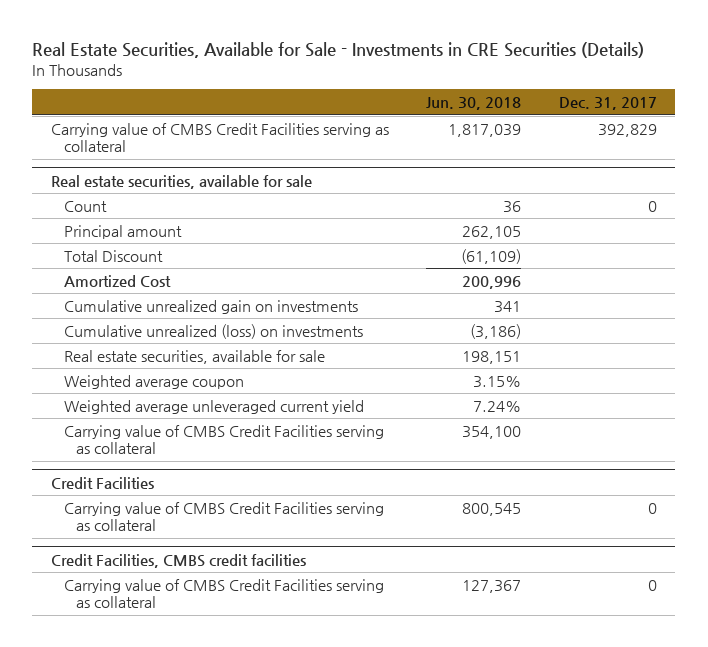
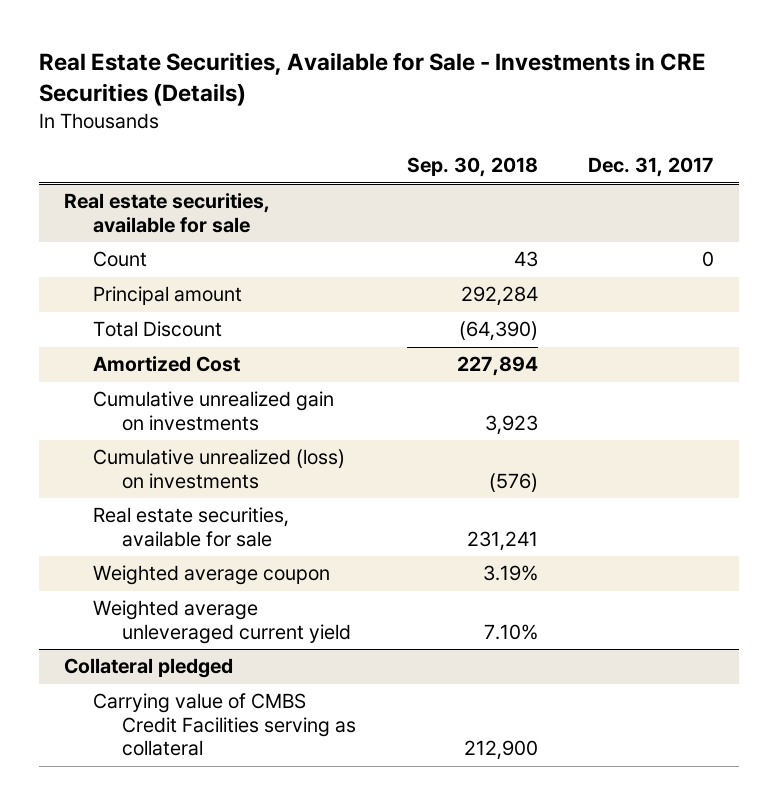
[426,97,522,111] Jun. 30, 2018 -> none
none -> [406,157,538,178] Sep. 30, 2018
[50,122,389,153] Carrying value of CMBS Credit Facilities serving as collateral -> none
[63,424,384,455] Carrying value of CMBS Credit Facilities serving as collateral -> none
[50,476,154,489] Credit Facilities -> none
[63,501,384,532] Carrying value of CMBS Credit Facilities serving as collateral -> none
[50,553,306,568] Credit Facilities, CMBS credit facilities -> none
[63,578,384,609] Carrying value of CMBS Credit Facilities serving as collateral -> none
none -> [63,658,233,679] Collateral pledged
none -> [93,693,357,757] Carrying value of CMBS Credit Facilities serving as collateral

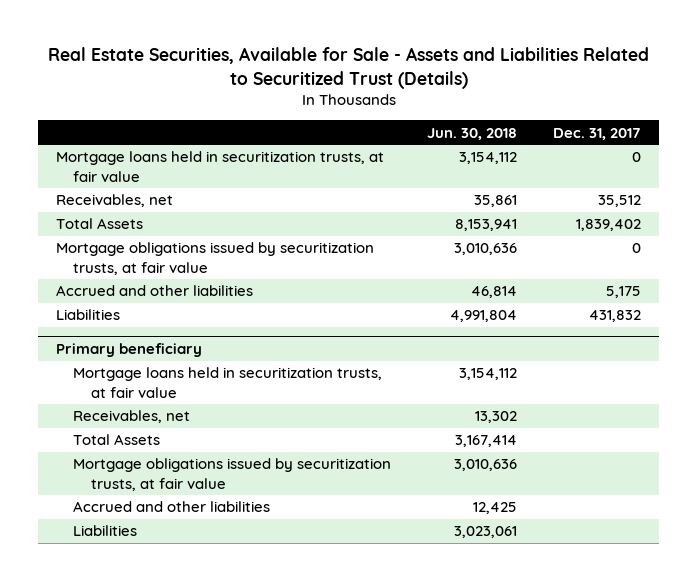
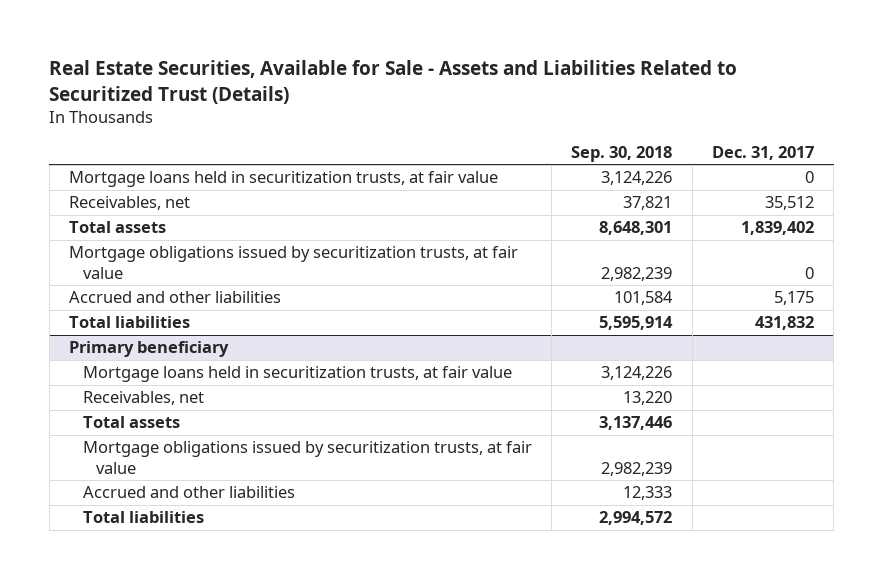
[427,127,518,140] Jun. 30, 2018 -> none
none -> [571,146,673,163] Sep. 30, 2018
[55,218,143,230] Total Assets -> [69,221,167,234] Total assets
[55,309,120,321] Liabilities -> [69,316,191,329] Total liabilities
[73,434,161,446] Total Assets -> [82,416,180,429] Total assets
[73,525,138,537] Liabilities -> [82,511,204,524] Total liabilities

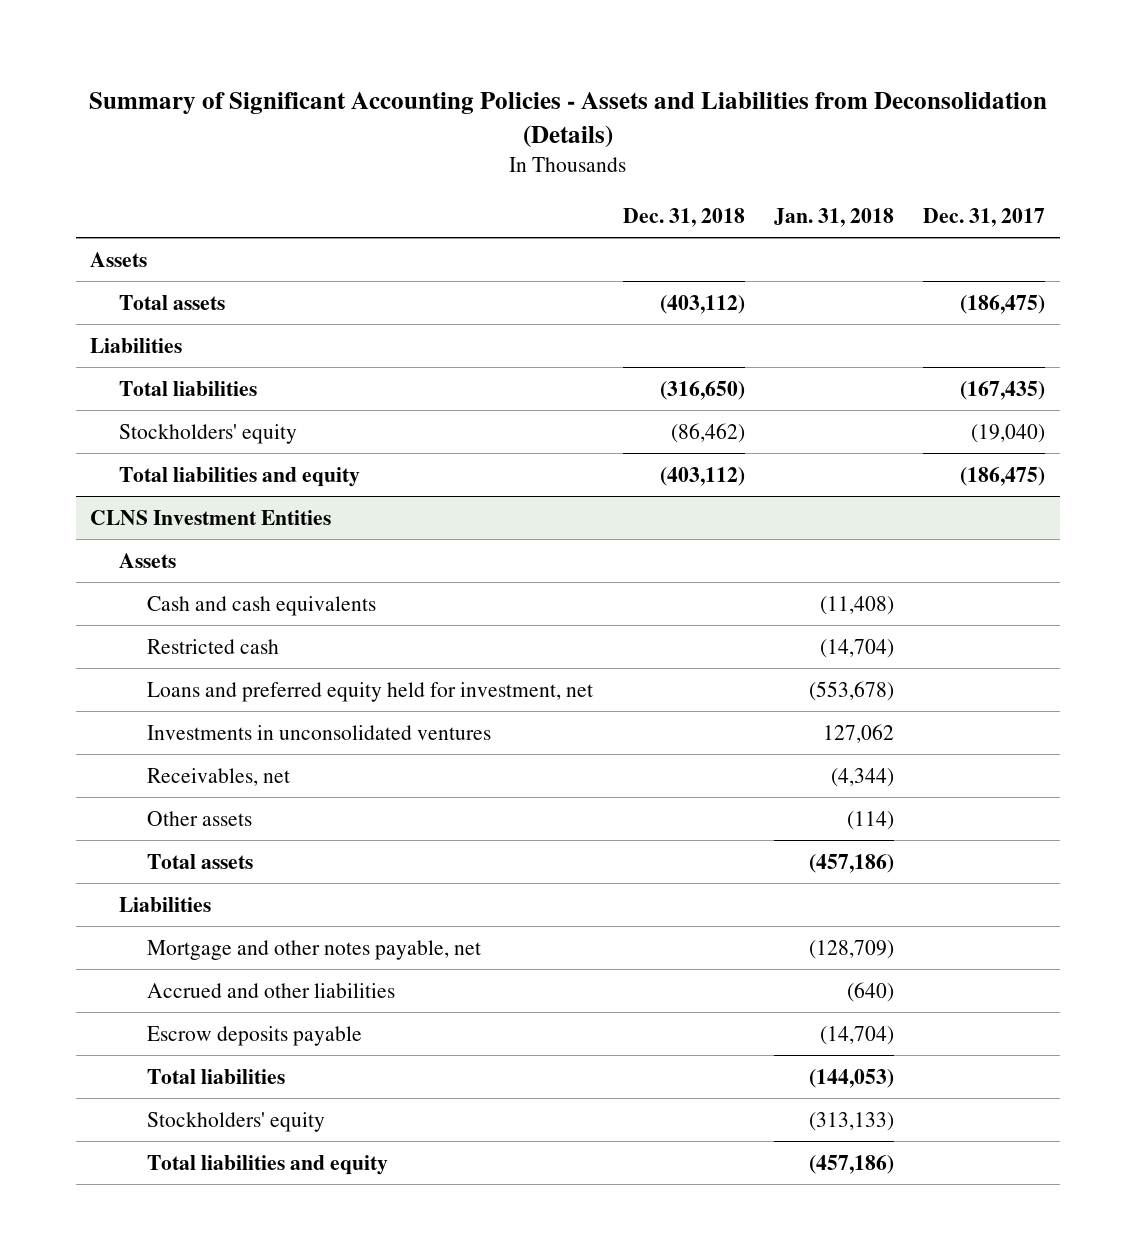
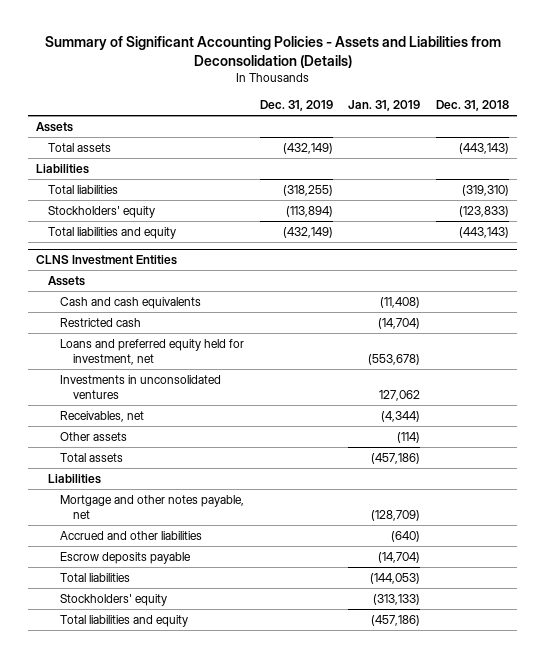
[773,207,894,227] Jan. 31, 2018 -> none
[923,207,1046,227] Dec. 31, 2017 -> none
none -> [259,100,333,112] Dec. 31, 2019
none -> [348,100,421,112] Jan. 31, 2019
[659,294,745,314] (403,112) -> [458,142,509,154] (443,143)
[659,380,745,400] (316,650) -> [461,184,509,196] (319,310)
[670,422,745,443] (86,462) -> [458,205,509,217] (123,833)
[659,466,745,486] (403,112) -> [458,226,509,238] (443,143)

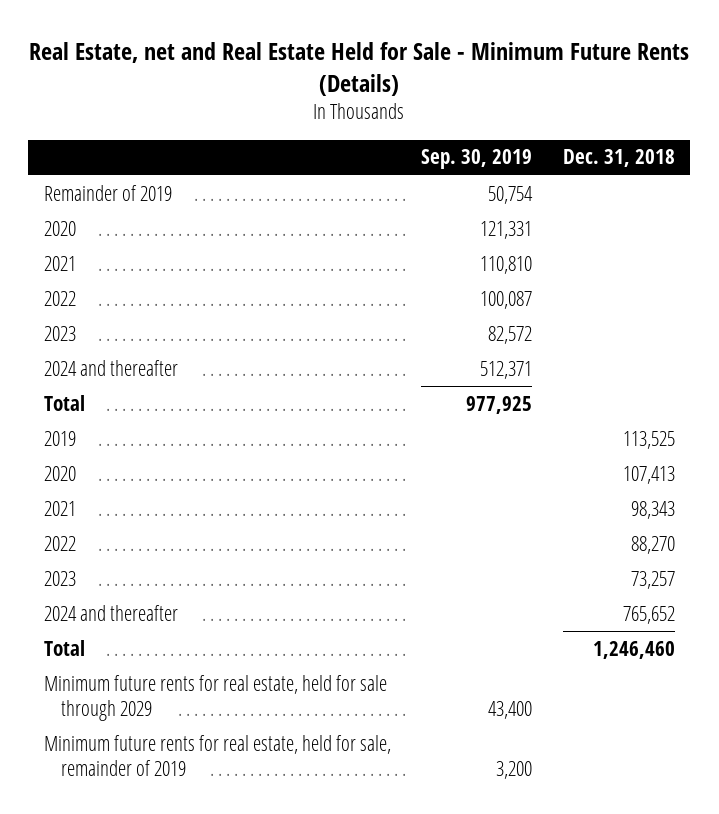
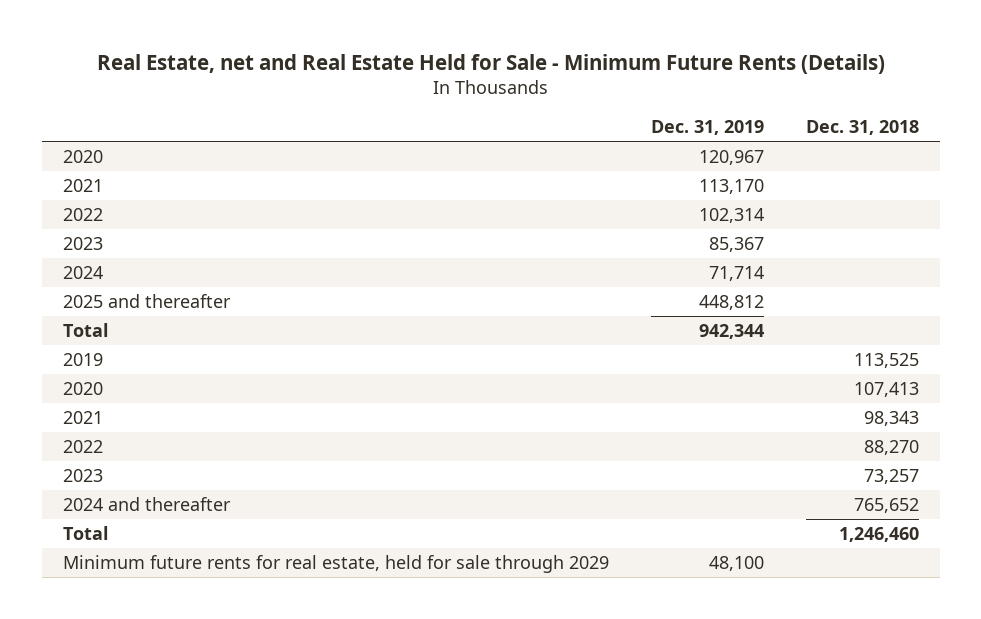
[421,149,533,170] Sep. 30, 2019 -> none
none -> [650,120,764,136] Dec. 31, 2019
[43,184,172,201] Remainder of 2019 -> none
none -> [62,266,103,280] 2024
[43,359,178,376] 2024 and thereafter -> [62,294,231,309] 2025 and thereafter
[43,734,391,776] Minimum future rents for real estate, held for sale, remainder of 2019 -> none

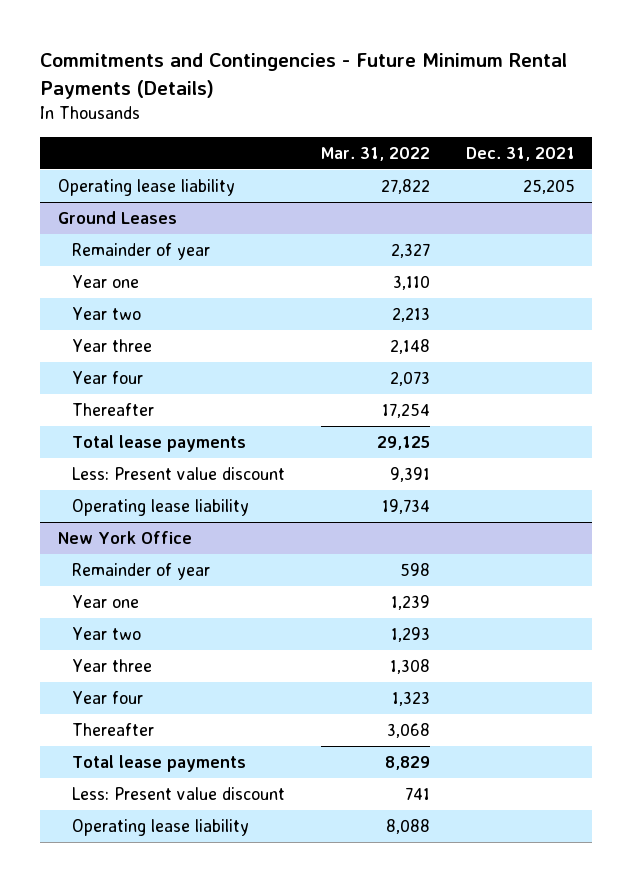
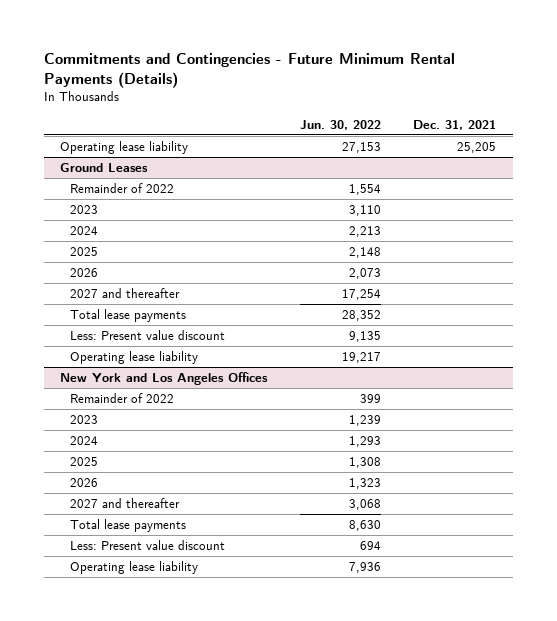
[320,146,430,161] Mar. 31, 2022 -> none
none -> [299,119,381,130] Jun. 30, 2022
[71,243,210,261] Remainder of year -> [70,182,175,193] Remainder of 2022
[71,275,139,289] Year one -> [70,204,99,214] 2023
[71,307,141,321] Year two -> [70,225,99,235] 2024
[71,339,152,353] Year three -> [70,246,99,256] 2025
[71,371,143,385] Year four -> [70,267,99,277] 2026
[71,403,154,417] Thereafter -> [70,287,181,298] 2027 and thereafter
[57,531,192,545] New York Office -> [60,371,269,385] New York and Los Angeles Offices
[71,563,210,581] Remainder of year -> [70,392,175,403] Remainder of 2022
[71,595,139,609] Year one -> [70,414,99,424] 2023
[71,627,141,641] Year two -> [70,435,99,445] 2024
[71,659,152,673] Year three -> [70,456,99,466] 2025
[71,691,143,705] Year four -> [70,477,99,487] 2026
[71,723,154,737] Thereafter -> [70,497,181,508] 2027 and thereafter

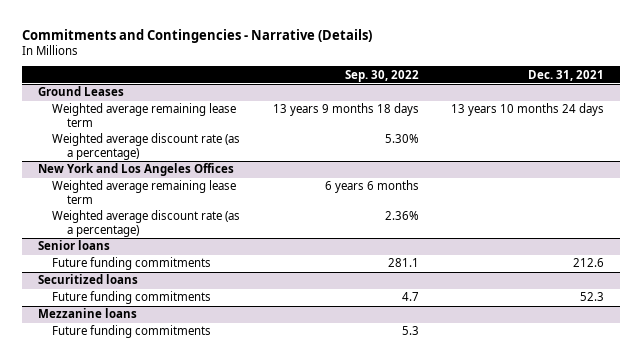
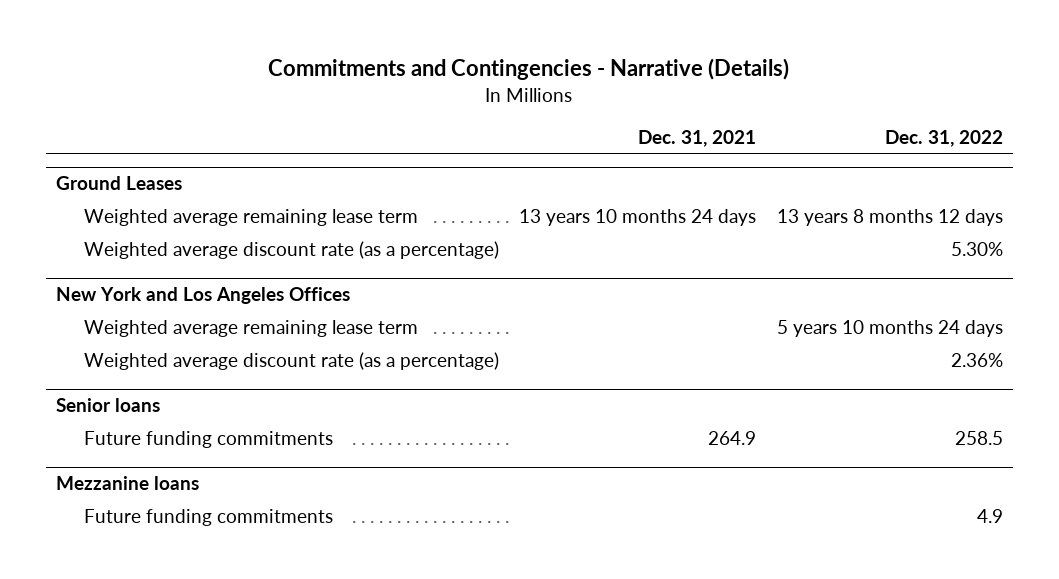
[344,69,419,82] Sep. 30, 2022 -> none
none -> [884,130,1003,148] Dec. 31, 2022
[38,274,139,285] Securitized loans -> none
[52,291,212,305] Future funding commitments -> none
[572,258,604,268] 212.6 -> [708,431,757,446] 264.9

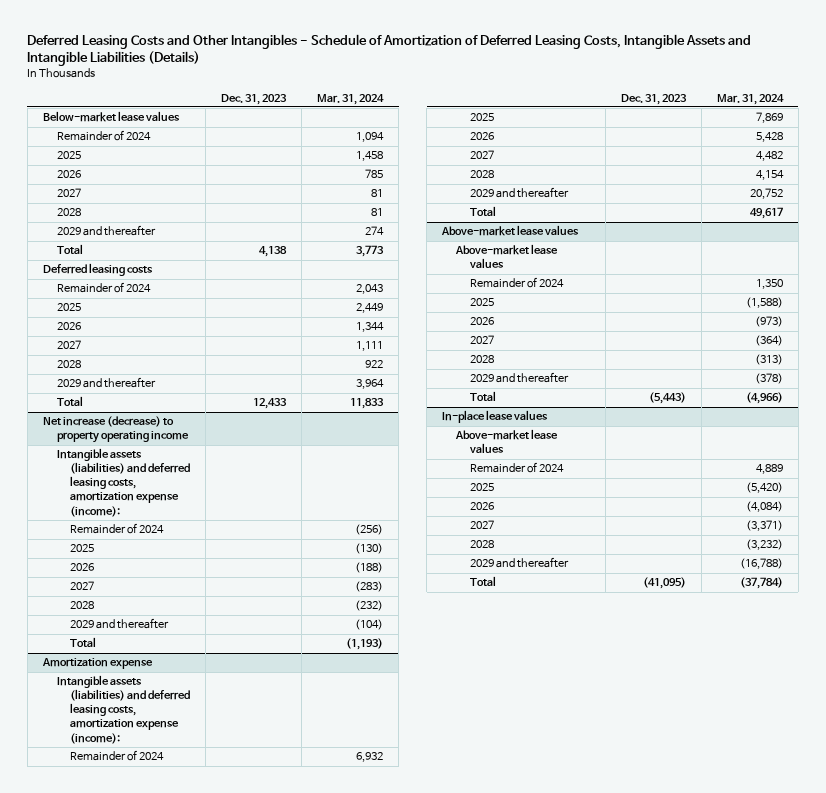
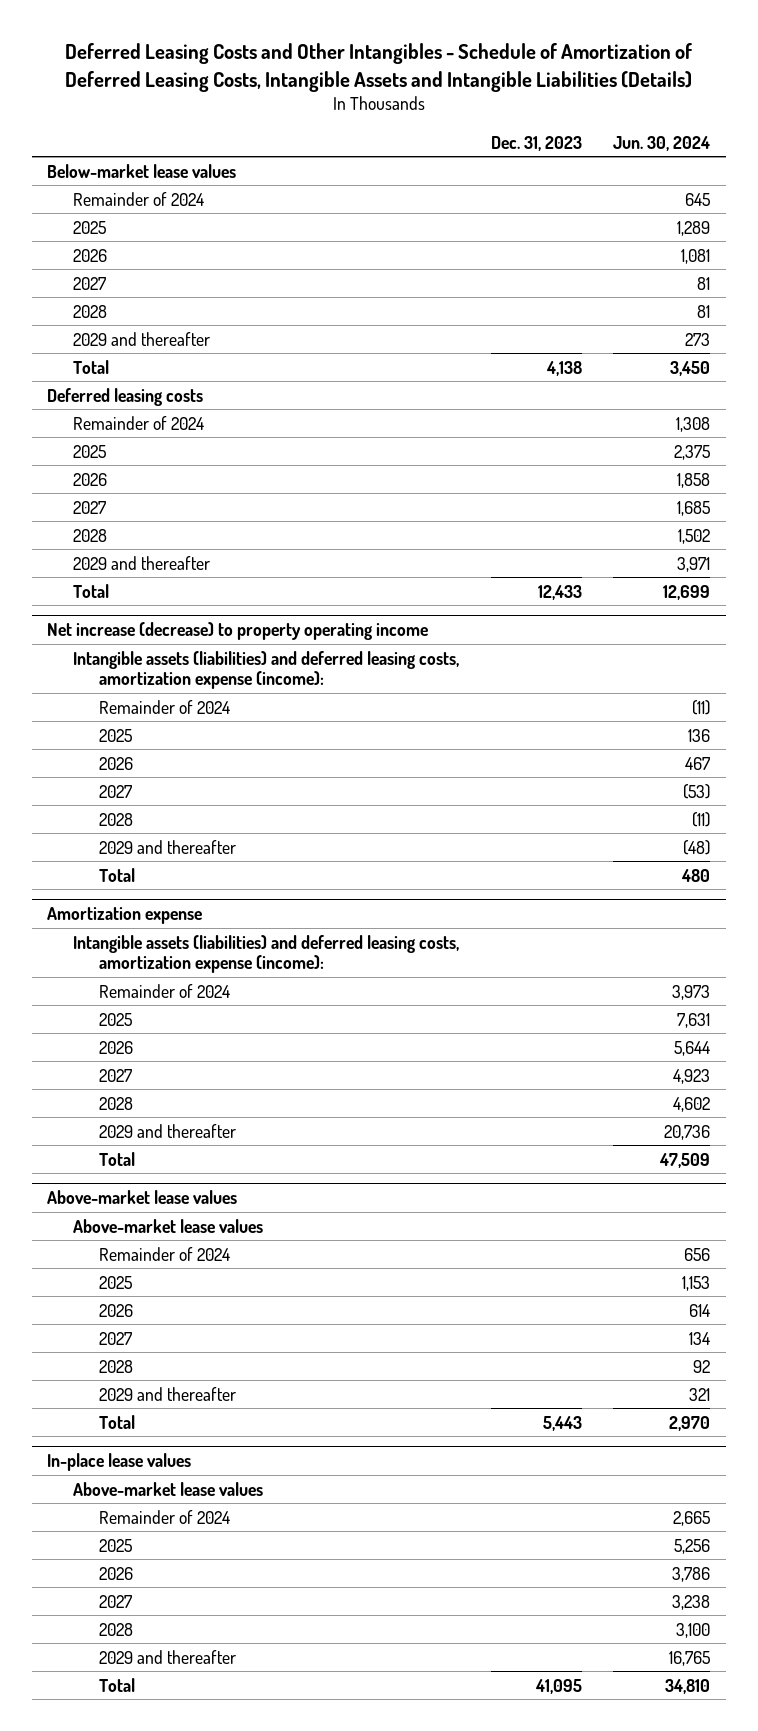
[317,93,385,105] Mar. 31, 2024 -> none
none -> [613,135,711,151] Jun. 30, 2024
[649,392,687,405] (5,443) -> [542,1415,582,1431] 5,443
[643,577,687,590] (41,095) -> [534,1678,582,1694] 41,095

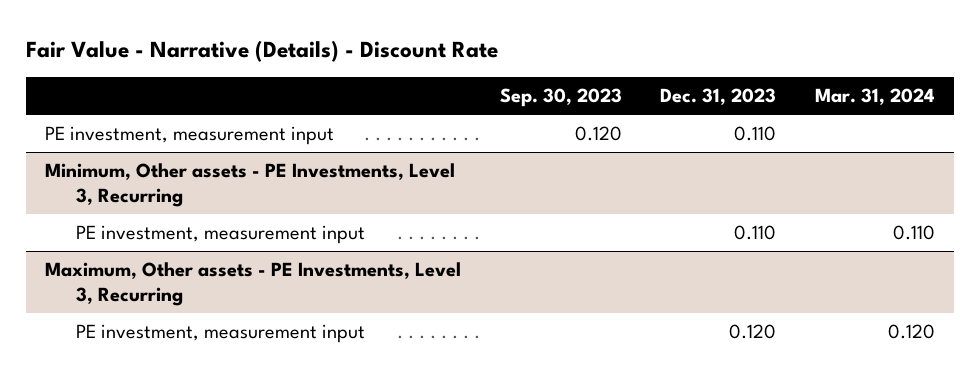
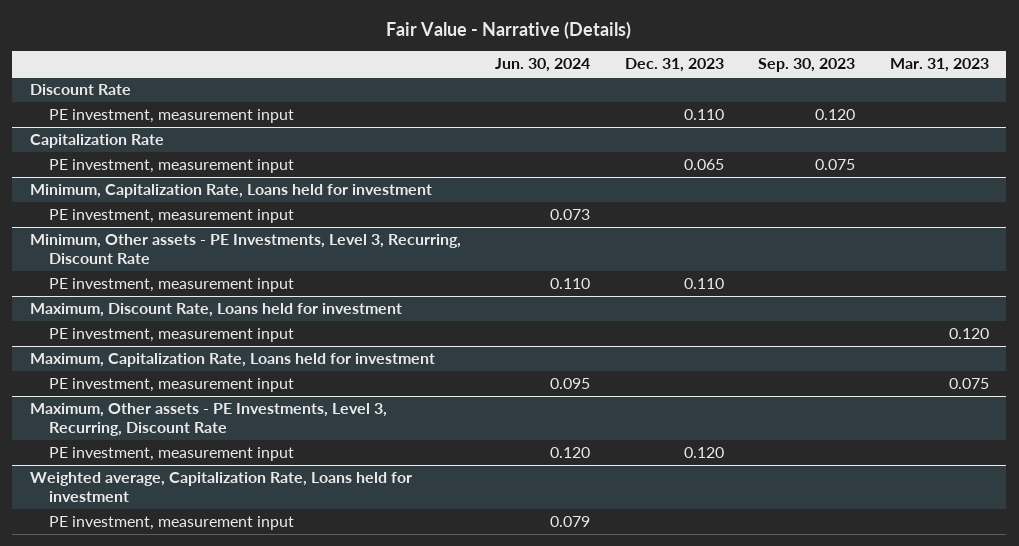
[25,39,498,62] Fair Value - Narrative (Details) - Discount Rate -> [386,21,632,40] Fair Value - Narrative (Details)
[814,87,935,105] Mar. 31, 2024 -> none
none -> [495,58,591,73] Jun. 30, 2024
none -> [890,58,990,73] Mar. 31, 2023
none -> [29,83,131,95] Discount Rate
none -> [29,133,164,148] Capitalization Rate
none -> [48,158,294,173] PE investment, measurement input
none -> [29,183,432,198] Minimum, Capitalization Rate, Loans held for investment
none -> [48,208,294,223] PE investment, measurement input
[45,163,456,207] Minimum, Other assets - PE Investments, Level 3, Recurring -> [29,233,461,264] Minimum, Other assets - PE Investments, Level 3, Recurring, Discount Rate
none -> [29,302,402,317] Maximum, Discount Rate, Loans held for investment
none -> [48,327,294,342] PE investment, measurement input
none -> [29,352,435,367] Maximum, Capitalization Rate, Loans held for investment
none -> [48,377,294,392] PE investment, measurement input
[45,262,462,306] Maximum, Other assets - PE Investments, Level 3, Recurring -> [29,402,387,436] Maximum, Other assets - PE Investments, Level 3, Recurring, Discount Rate
none -> [29,471,412,502] Weighted average, Capitalization Rate, Loans held for investment
none -> [48,515,294,530] PE investment, measurement input

